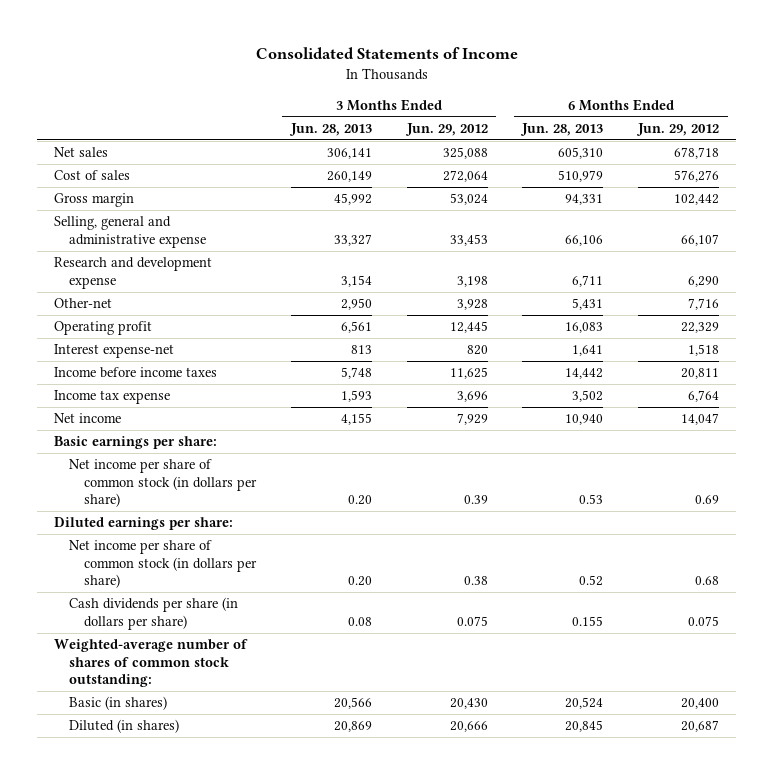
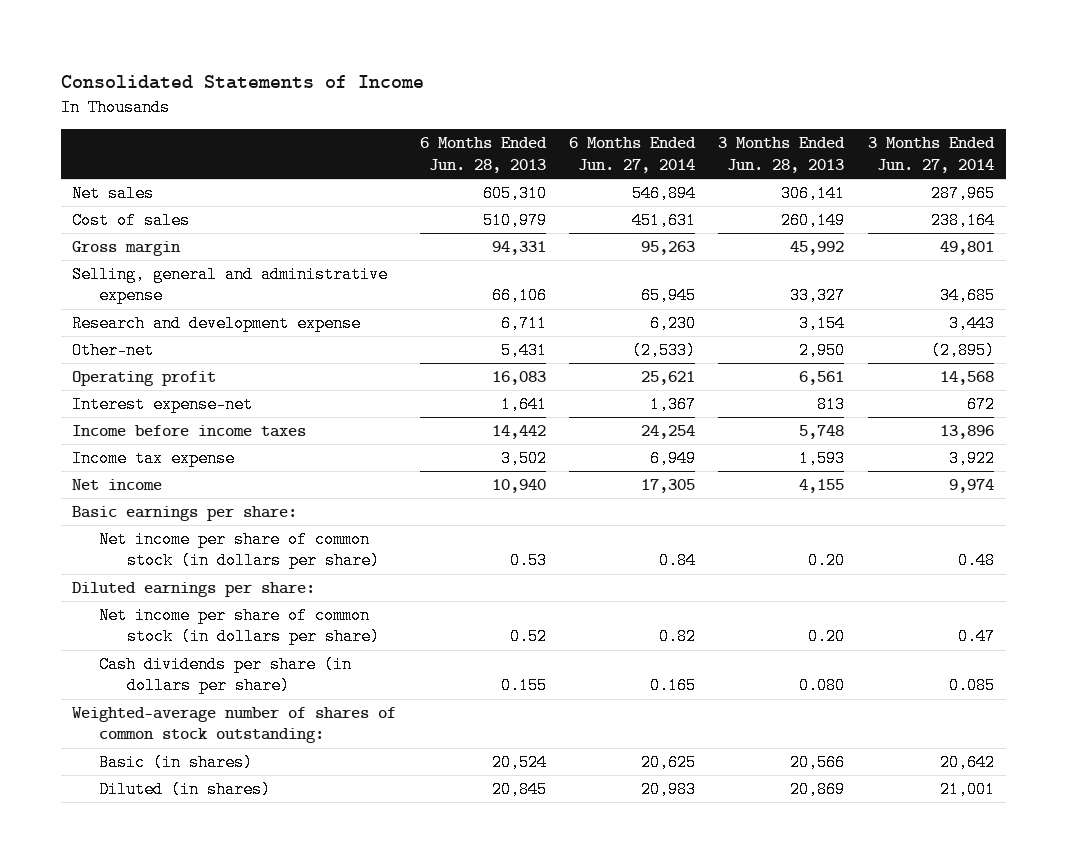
[404,122,488,136] Jun. 29, 2012 -> none
[636,122,720,136] Jun. 29, 2012 -> none
none -> [569,137,697,173] 6 Months Ended Jun. 27, 2014
none -> [867,137,995,173] 3 Months Ended Jun. 27, 2014
[347,616,372,626] 0.08 -> [799,677,846,695] 0.080

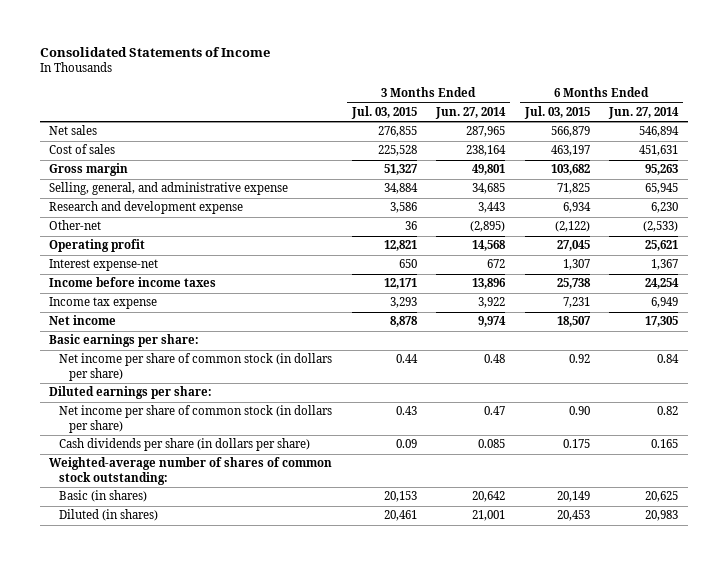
[419,137,547,173] 6 Months Ended Jun. 28, 2013 -> none
[718,137,846,173] 3 Months Ended Jun. 28, 2013 -> none
none -> [350,105,417,119] Jul. 03, 2015
none -> [523,105,590,119] Jul. 03, 2015
[72,266,389,305] Selling, general and administrative expense -> [49,182,289,196] Selling, general, and administrative expense

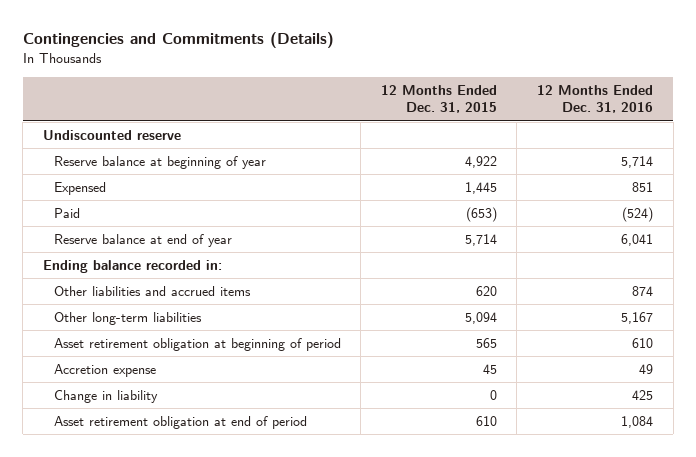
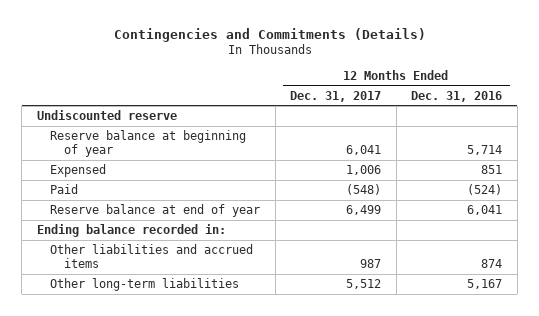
[380,85,497,114] 12 Months Ended Dec. 31, 2015 -> none
none -> [290,90,382,102] Dec. 31, 2017
[53,338,341,352] Asset retirement obligation at beginning of period -> none
[53,364,156,378] Accretion expense -> none
[53,390,158,404] Change in liability -> none
[53,416,307,430] Asset retirement obligation at end of period -> none

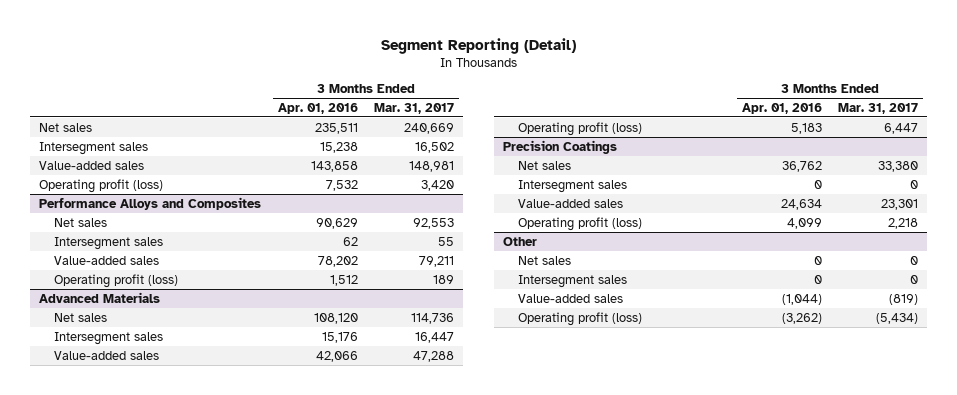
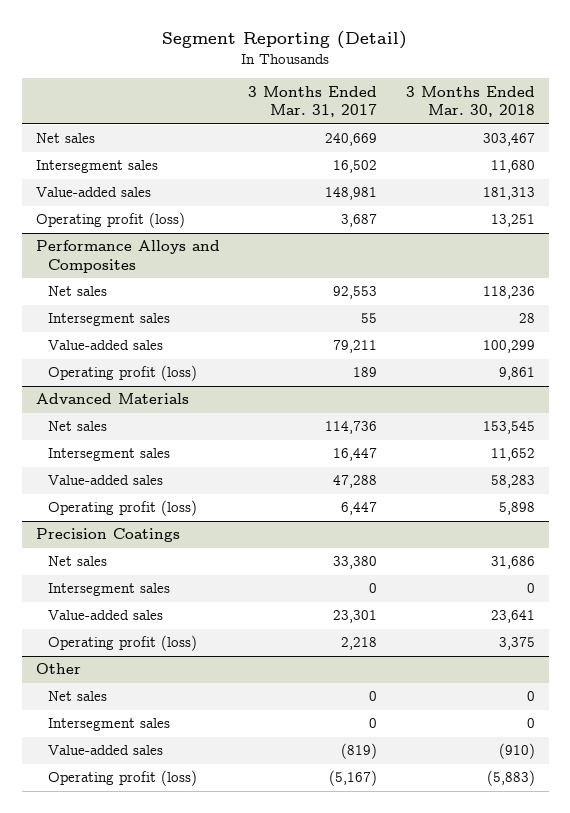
[277,102,358,114] Apr. 01, 2016 -> none
none -> [405,85,535,118] 3 Months Ended Mar. 30, 2018
[421,179,455,191] 3,420 -> [341,214,378,228] 3,687
[876,312,919,324] (5,434) -> [329,770,378,787] (5,167)

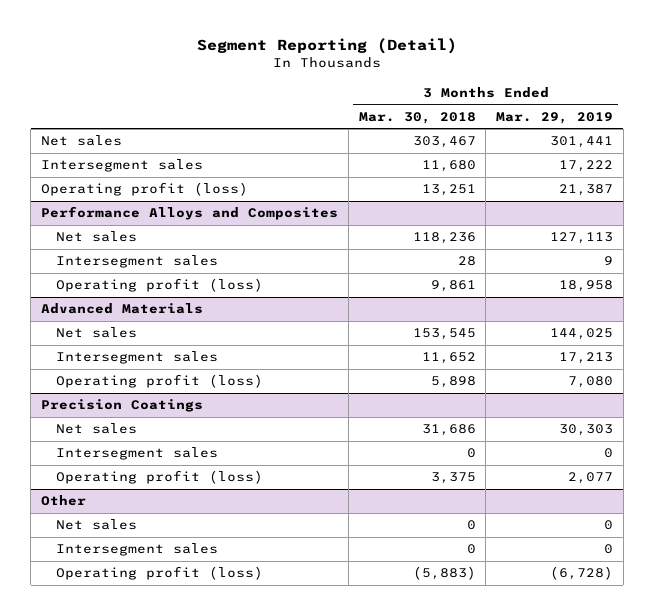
[248,85,378,118] 3 Months Ended Mar. 31, 2017 -> none
none -> [496,111,614,124] Mar. 29, 2019
[35,187,151,198] Value-added sales -> none
[47,340,163,351] Value-added sales -> none
[47,475,163,486] Value-added sales -> none
[47,610,163,621] Value-added sales -> none
[47,745,163,756] Value-added sales -> none

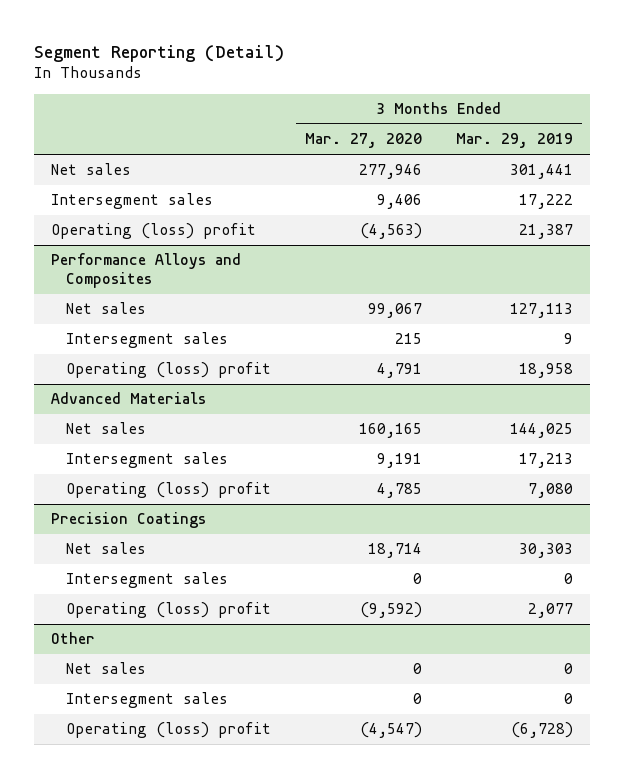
[358,111,476,124] Mar. 30, 2018 -> none
none -> [304,133,422,149] Mar. 27, 2020
[41,182,249,197] Operating profit (loss) -> [50,223,256,240] Operating (loss) profit
[55,278,263,293] Operating profit (loss) -> [65,362,271,379] Operating (loss) profit
[55,374,263,389] Operating profit (loss) -> [65,482,271,499] Operating (loss) profit
[55,470,263,485] Operating profit (loss) -> [65,602,271,619] Operating (loss) profit
[55,566,263,581] Operating profit (loss) -> [65,722,271,739] Operating (loss) profit

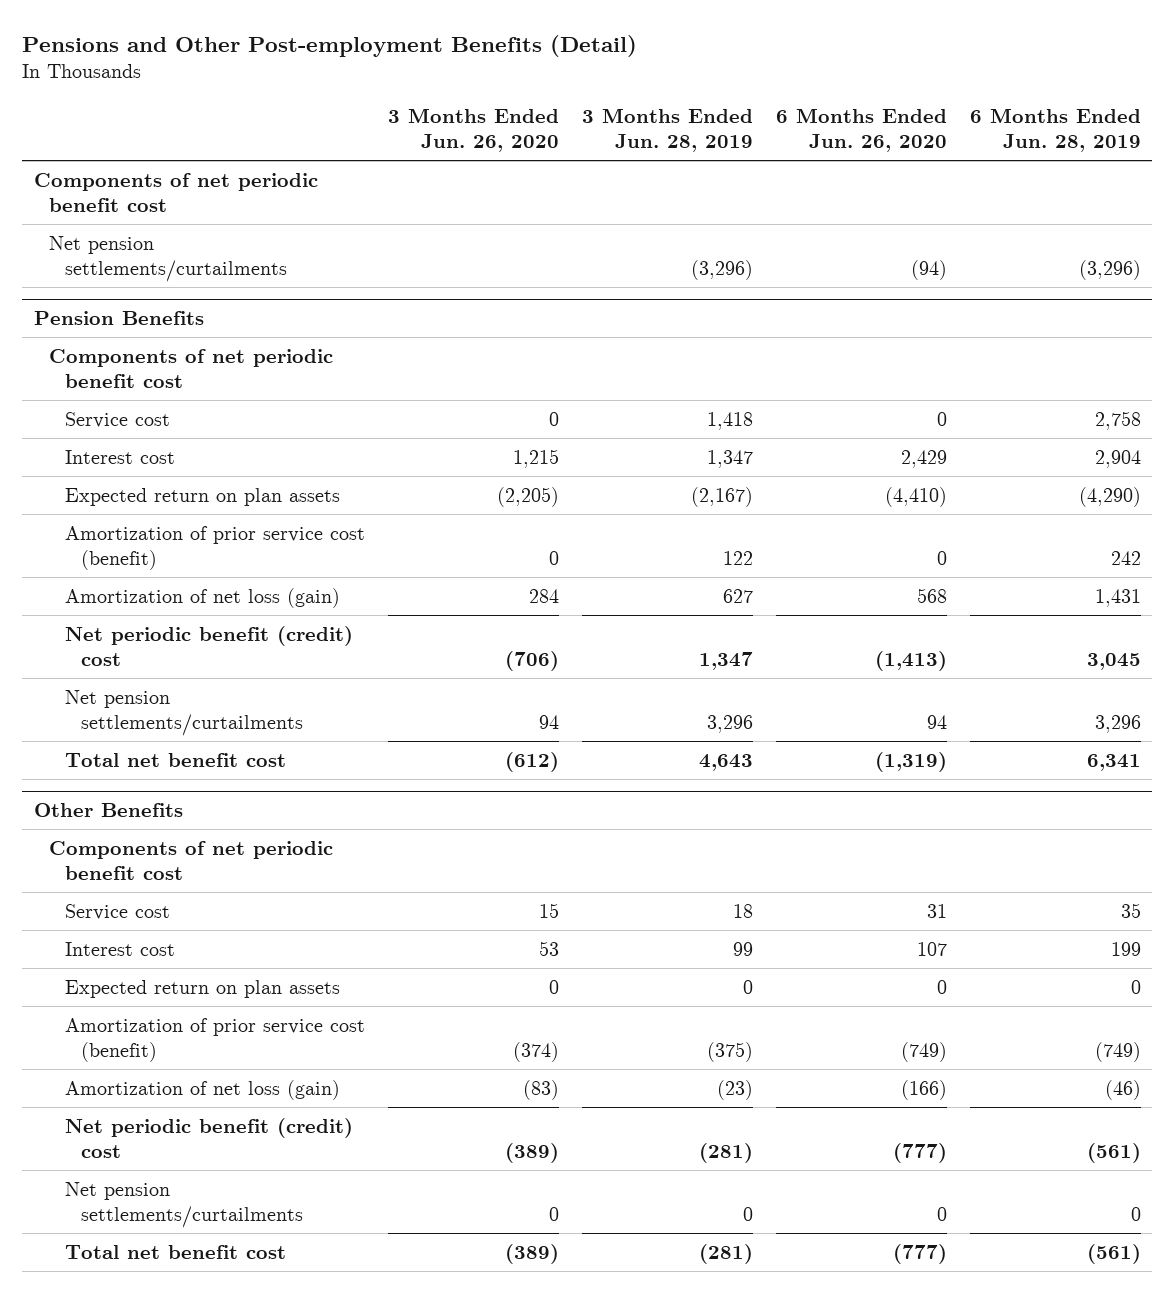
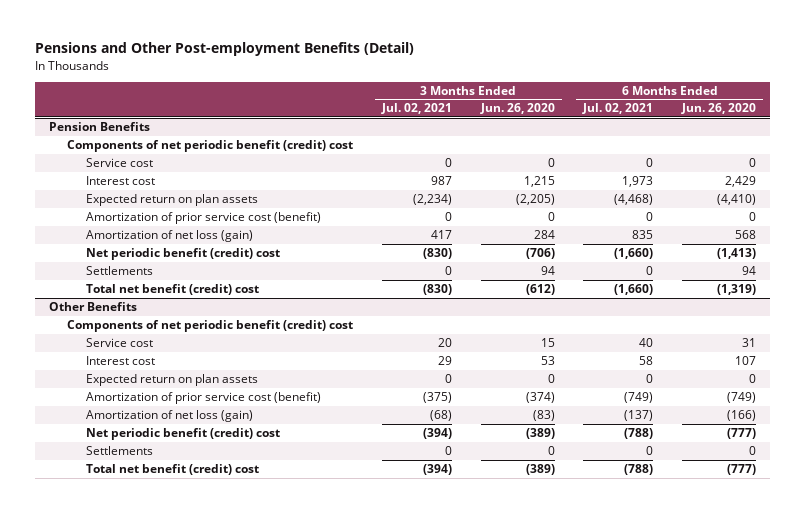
[581,108,753,153] 3 Months Ended Jun. 28, 2019 -> none
[969,108,1141,153] 6 Months Ended Jun. 28, 2019 -> none
none -> [381,103,453,115] Jul. 02, 2021
none -> [582,103,654,115] Jul. 02, 2021
[33,172,318,212] Components of net periodic benefit cost -> none
[49,235,287,282] Net pension settlements/curtailments -> none
[49,348,334,388] Components of net periodic benefit cost -> [67,140,354,153] Components of net periodic benefit (credit) cost
[64,689,303,736] Net pension settlements/curtailments -> [85,266,153,276] Settlements
[64,752,286,767] Total net benefit cost -> [85,284,259,296] Total net benefit (credit) cost
[49,840,334,880] Components of net periodic benefit cost -> [67,320,354,333] Components of net periodic benefit (credit) cost
[64,1181,303,1228] Net pension settlements/curtailments -> none
none -> [85,446,153,456] Settlements
[64,1244,286,1259] Total net benefit cost -> [85,464,259,476] Total net benefit (credit) cost

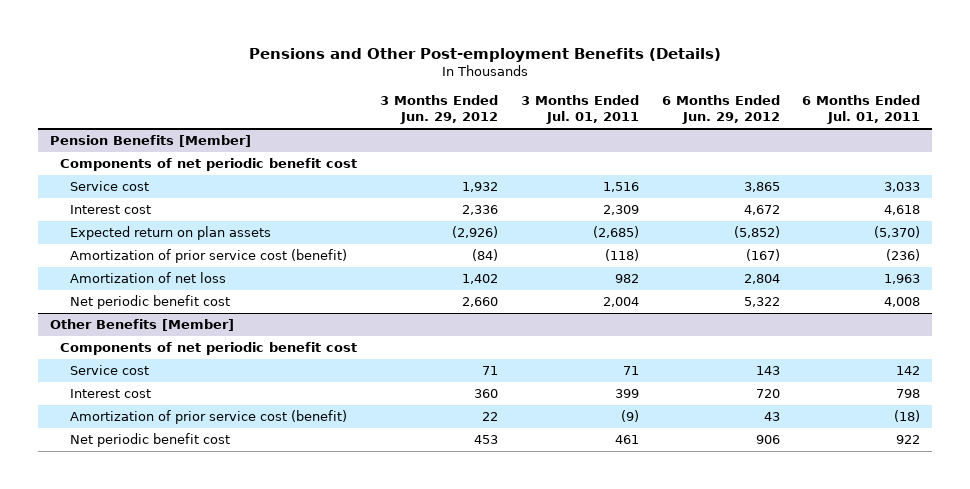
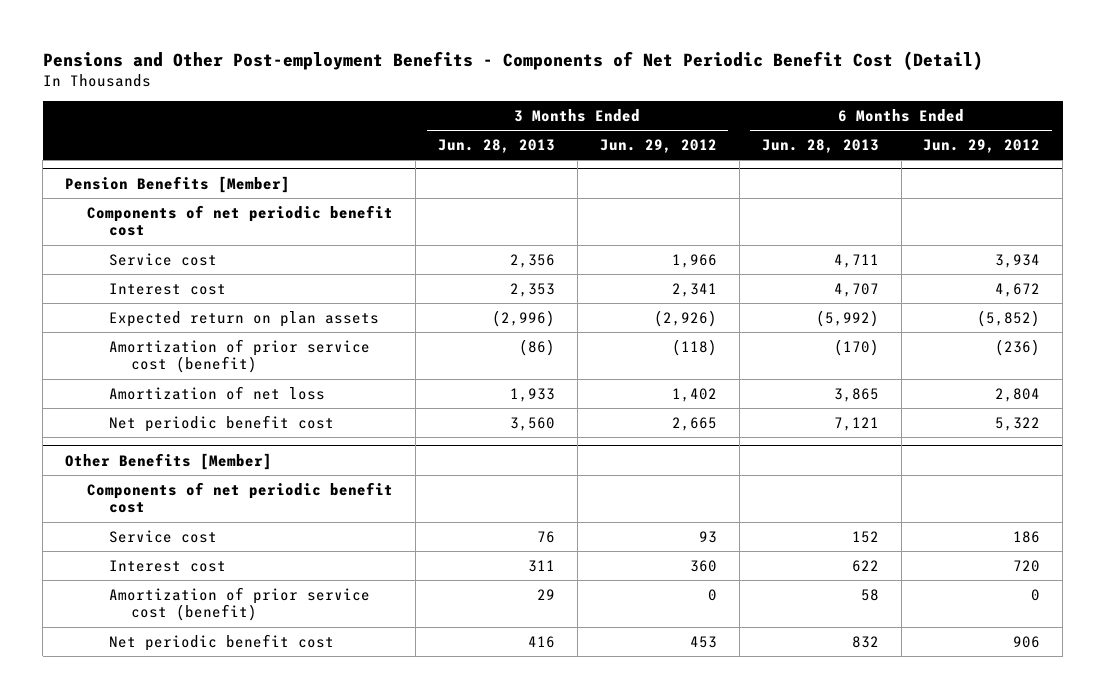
[249,47,722,62] Pensions and Other Post-employment Benefits (Details) -> [42,50,983,70] Pensions and Other Post-employment Benefits - Components of Net Periodic Benefit Cost (Detail)
[520,95,639,125] 3 Months Ended Jul. 01, 2011 -> none
[802,95,921,125] 6 Months Ended Jul. 01, 2011 -> none
none -> [437,138,555,153] Jun. 28, 2013
none -> [761,138,879,153] Jun. 28, 2013
[461,182,498,193] 1,932 -> [671,253,717,268] 1,966
[743,182,780,193] 3,865 -> [995,253,1041,268] 3,934
[461,205,498,216] 2,336 -> [671,282,717,297] 2,341
[471,249,498,262] (84) -> [671,338,717,356] (118)
[745,249,780,262] (167) -> [995,338,1041,356] (236)
[461,297,498,308] 2,660 -> [671,416,717,431] 2,665
[481,366,498,376] 71 -> [698,530,717,543] 93
[755,366,780,376] 143 -> [1013,530,1041,543] 186
[481,412,498,422] 22 -> [707,588,717,601] 0
[763,412,780,422] 43 -> [1031,588,1041,601] 0

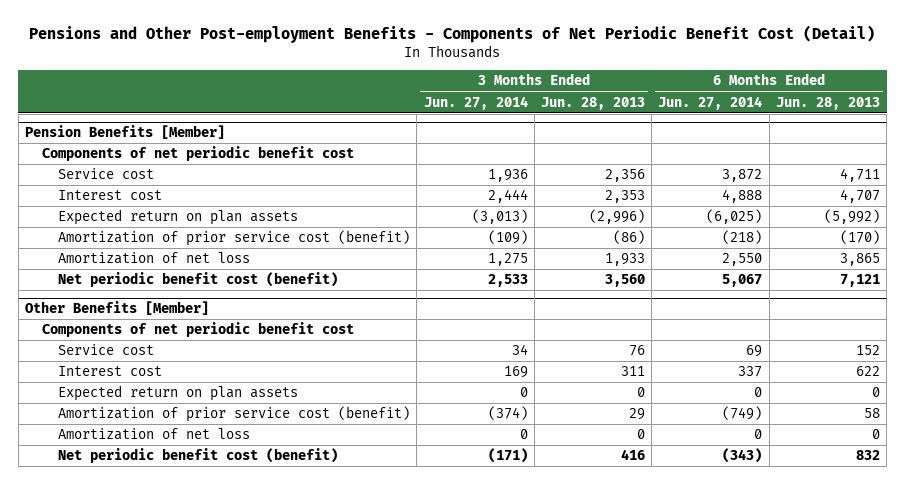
[599,138,717,153] Jun. 29, 2012 -> none
[923,138,1041,153] Jun. 29, 2012 -> none
none -> [423,95,528,110] Jun. 27, 2014
none -> [658,95,763,110] Jun. 27, 2014
[108,414,334,432] Net periodic benefit cost -> [58,272,339,288] Net periodic benefit cost (benefit)
none -> [58,385,299,402] Expected return on plan assets
none -> [58,428,251,441] Amortization of net loss
[108,633,334,651] Net periodic benefit cost -> [58,448,339,464] Net periodic benefit cost (benefit)

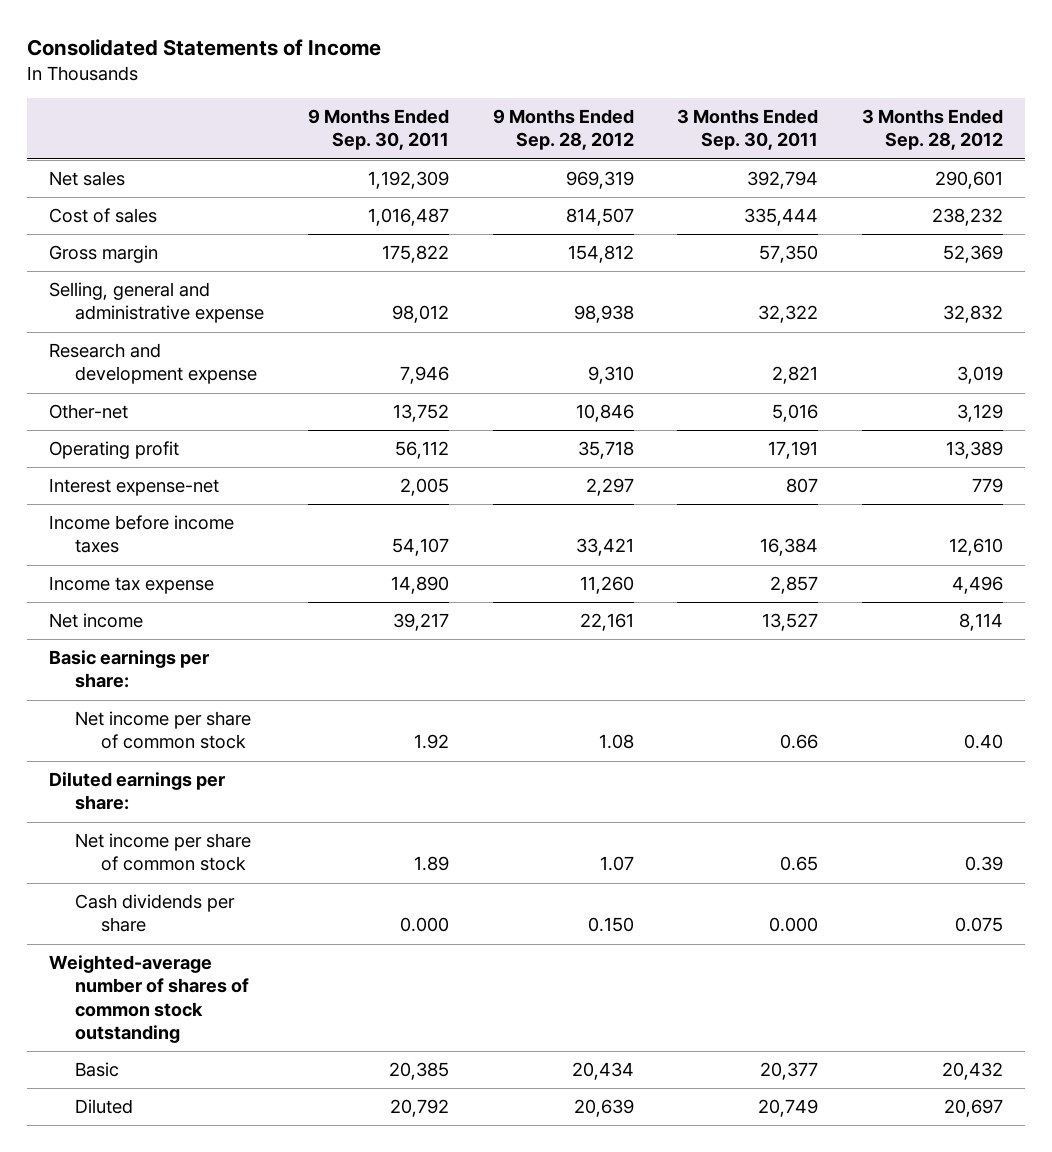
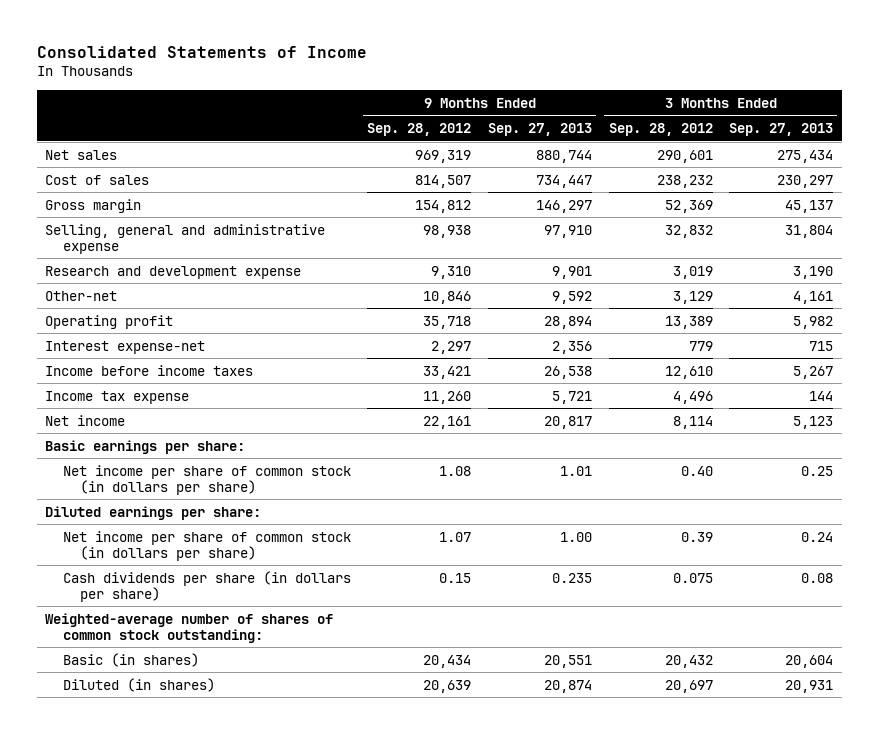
[307,109,449,151] 9 Months Ended Sep. 30, 2011 -> none
[677,109,819,151] 3 Months Ended Sep. 30, 2011 -> none
none -> [487,122,592,136] Sep. 27, 2013
none -> [729,122,834,136] Sep. 27, 2013
[74,711,251,750] Net income per share of common stock -> [62,464,351,495] Net income per share of common stock (in dollars per share)
[74,833,251,872] Net income per share of common stock -> [62,530,351,561] Net income per share of common stock (in dollars per share)
[74,894,235,933] Cash dividends per share -> [62,570,351,602] Cash dividends per share (in dollars per share)
[587,917,634,933] 0.150 -> [439,572,472,583] 0.15
[48,955,249,1043] Weighted-average number of shares of common stock outstanding -> [45,612,334,643] Weighted-average number of shares of common stock outstanding:
[74,1062,119,1078] Basic -> [62,652,199,667] Basic (in shares)
[74,1099,133,1115] Diluted -> [62,677,215,692] Diluted (in shares)

